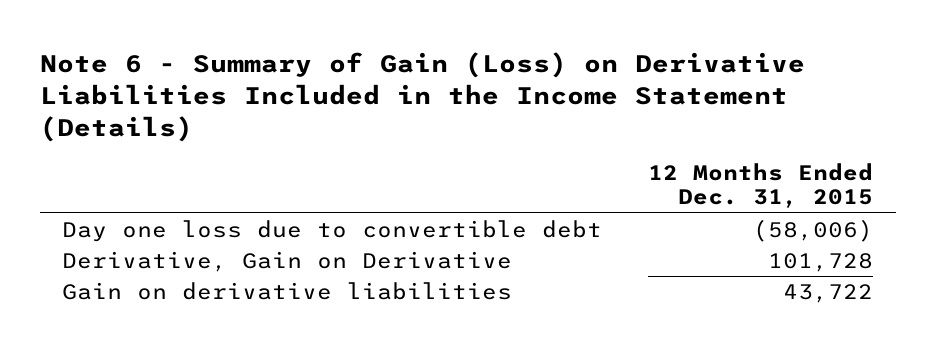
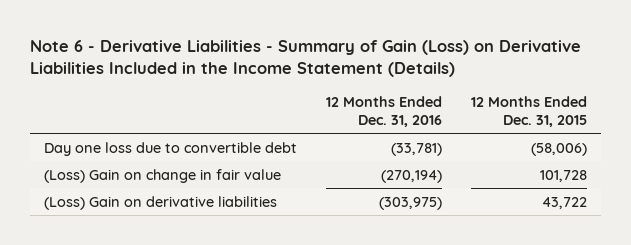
[39,51,805,143] Note 6 - Summary of Gain (Loss) on Derivative Liabilities Included in the Income Statement (Details) -> [29,40,581,78] Note 6 - Derivative Liabilities - Summary of Gain (Loss) on Derivative Liabilities Included in the Income Statement (Details)
none -> [325,96,442,127] 12 Months Ended Dec. 31, 2016
[62,250,513,272] Derivative, Gain on Derivative -> [44,168,282,183] (Loss) Gain on change in fair value
[62,281,513,300] Gain on derivative liabilities -> [44,195,278,210] (Loss) Gain on derivative liabilities

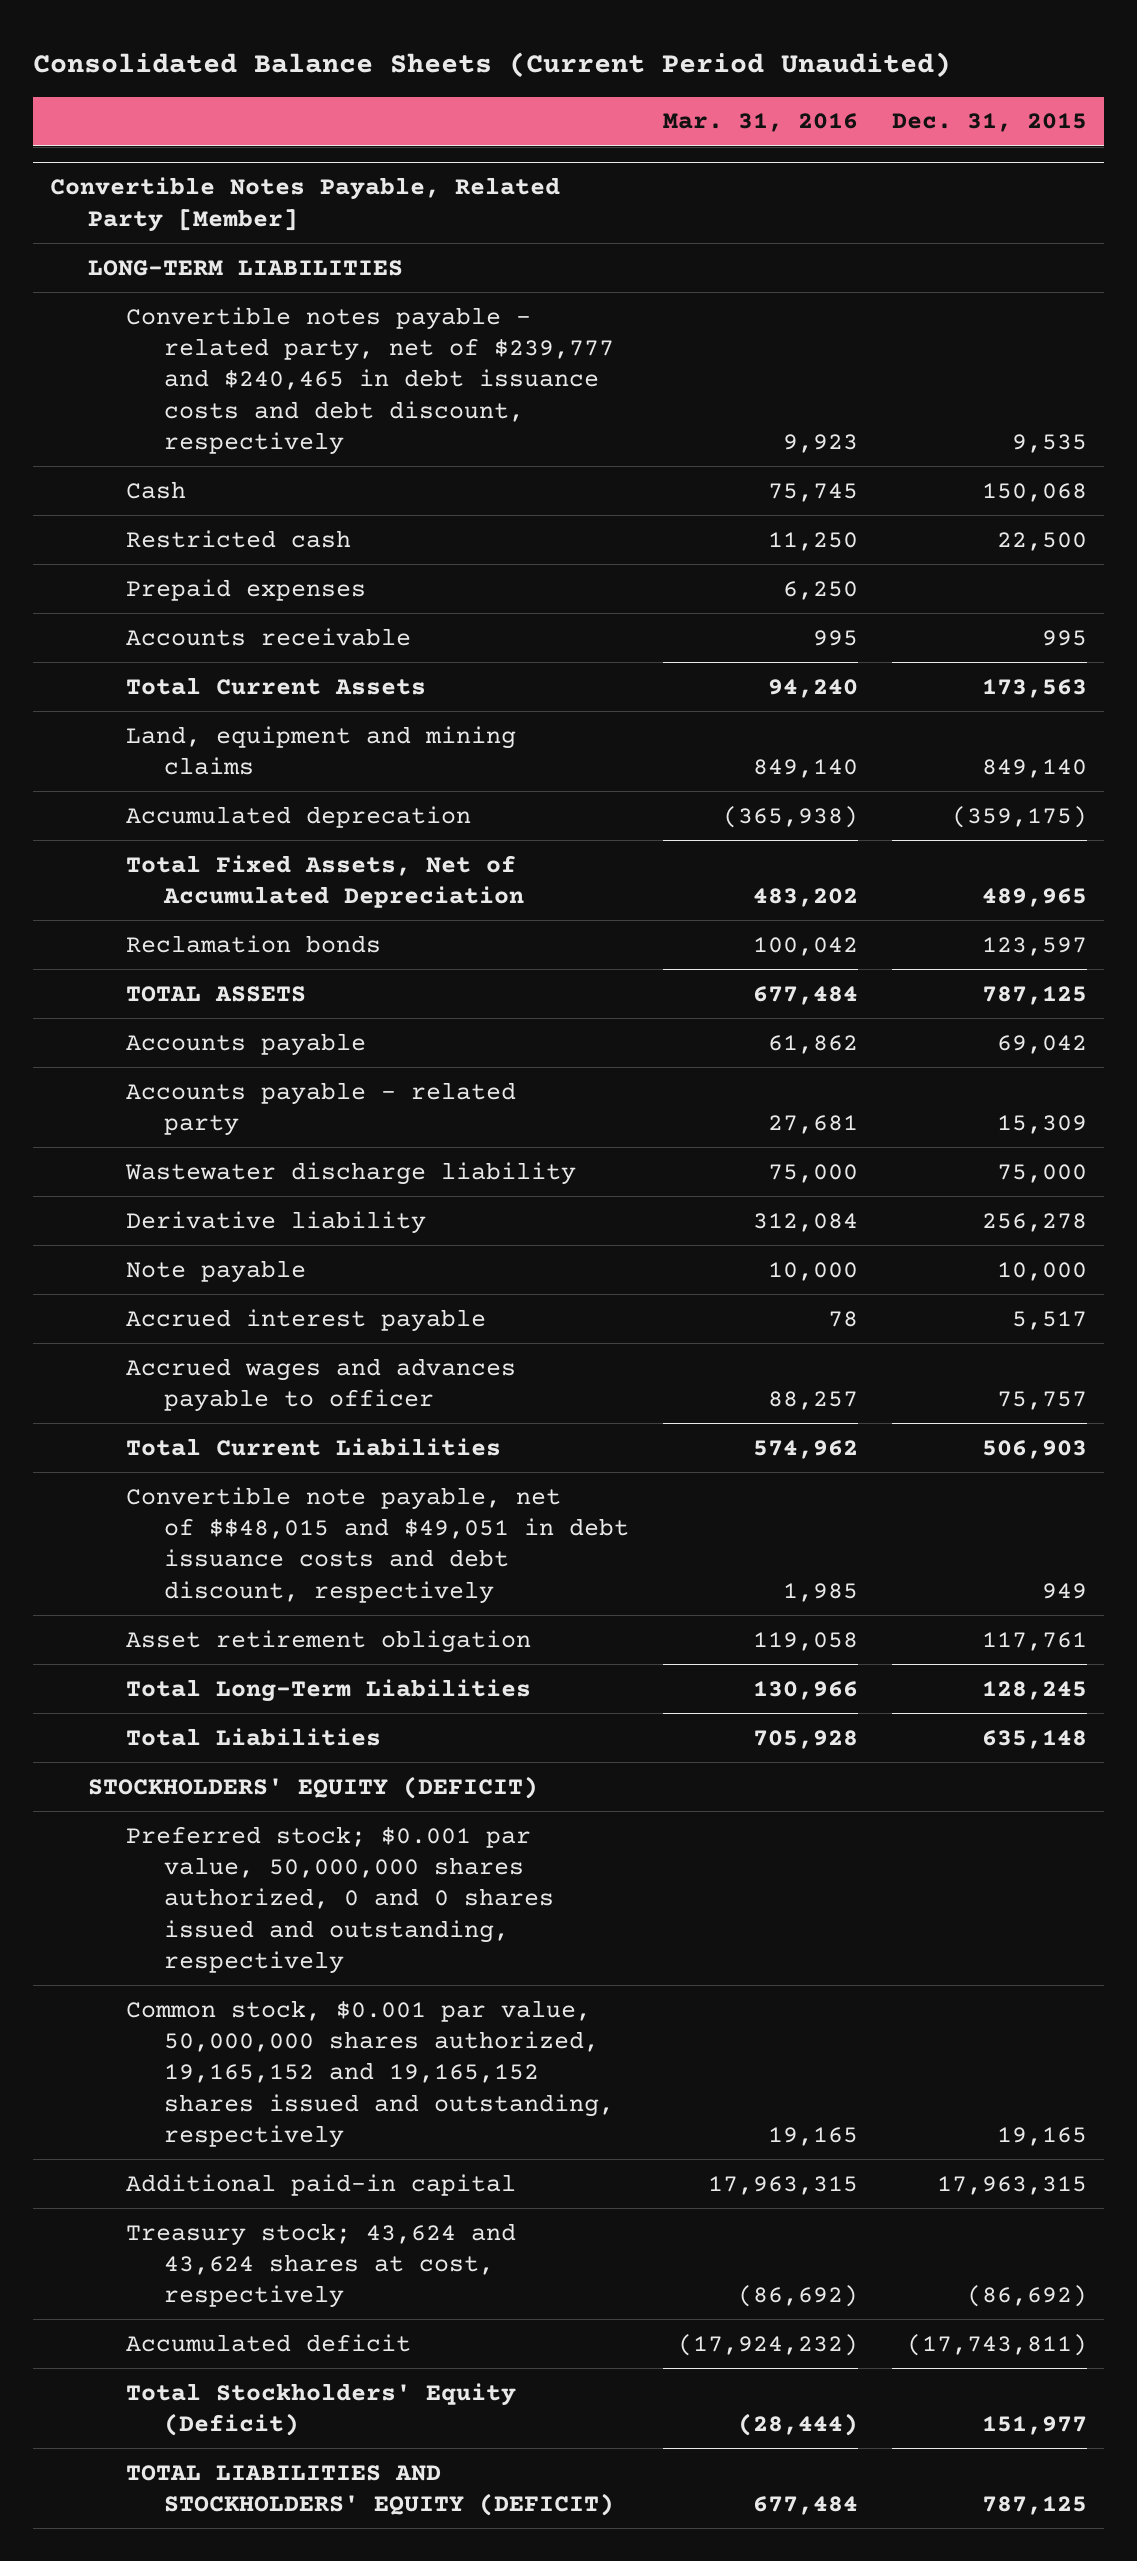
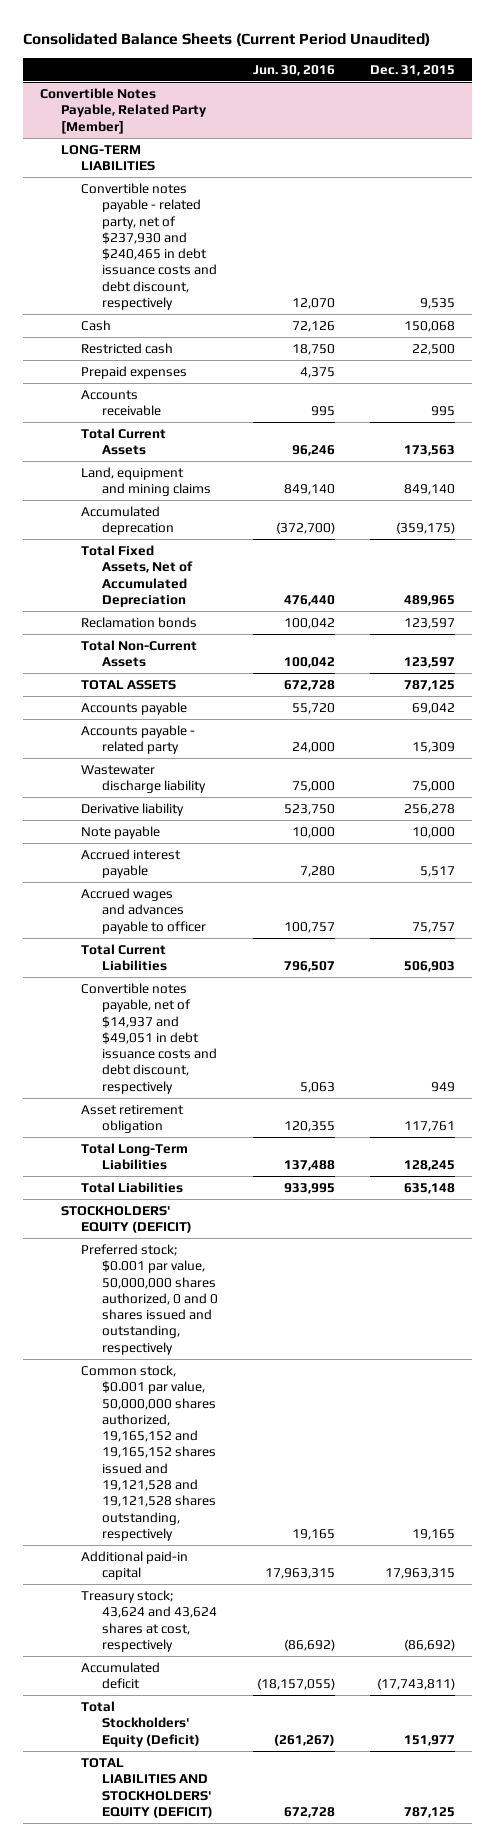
[662,113,858,133] Mar. 31, 2016 -> none
none -> [252,64,335,76] Jun. 30, 2016
[125,306,614,455] Convertible notes payable - related party, net of $239,777 and $240,465 in debt issuance costs and debt discount, respectively -> [81,182,217,311] Convertible notes payable - related party, net of $237,930 and $240,465 in debt issuance costs and debt discount, respectively
none -> [81,639,198,668] Total Non-Current Assets
[125,1486,629,1604] Convertible note payable, net of $$48,015 and $49,051 in debt issuance costs and debt discount, respectively -> [81,982,217,1094] Convertible notes payable, net of $14,937 and $49,051 in debt issuance costs and debt discount, respectively
[125,1999,614,2148] Common stock, $0.001 par value, 50,000,000 shares authorized, 19,165,152 and 19,165,152 shares issued and outstanding, respectively -> [81,1364,216,1541] Common stock, $0.001 par value, 50,000,000 shares authorized, 19,165,152 and 19,165,152 shares issued and 19,121,528 and 19,121,528 shares outstanding, respectively

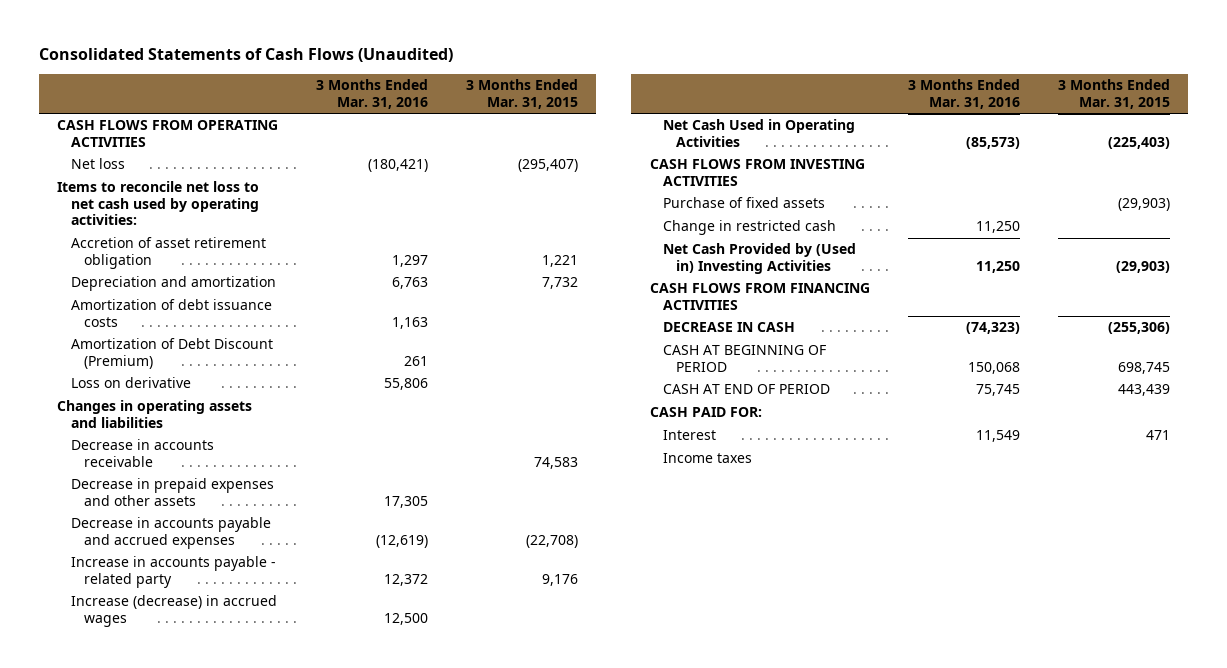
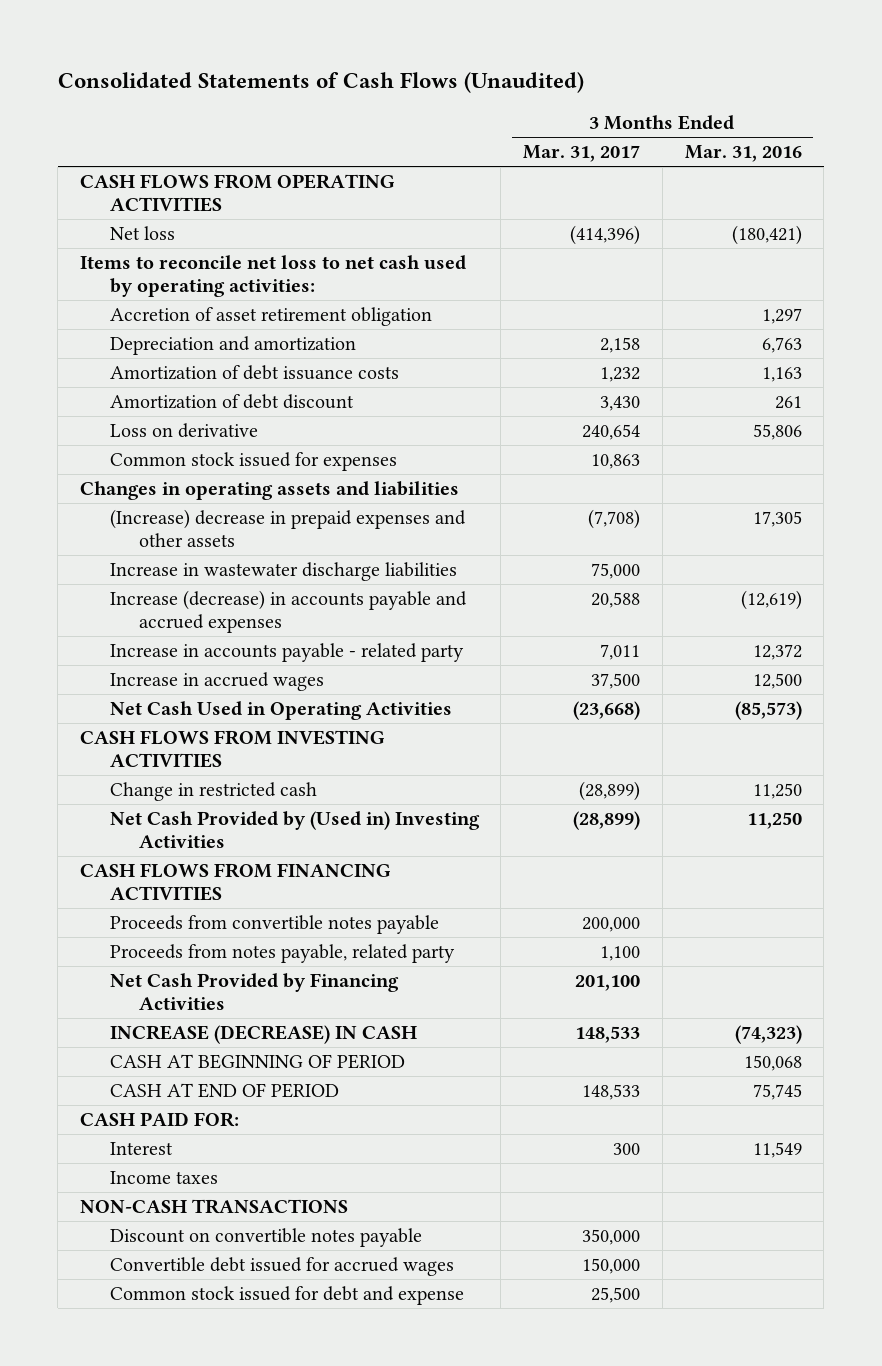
[465,79,578,109] 3 Months Ended Mar. 31, 2015 -> none
none -> [523,145,641,163] Mar. 31, 2017
[70,338,273,369] Amortization of Debt Discount (Premium) -> [109,393,354,409] Amortization of debt discount
none -> [109,451,397,471] Common stock issued for expenses
[70,439,214,467] Decrease in accounts receivable -> none
[70,478,274,506] Decrease in prepaid expenses and other assets -> [109,508,466,548] (Increase) decrease in prepaid expenses and other assets
none -> [109,561,457,581] Increase in wastewater discharge liabilities
[70,517,271,549] Decrease in accounts payable and accrued expenses -> [109,589,467,634] Increase (decrease) in accounts payable and accrued expenses
[70,595,277,627] Increase (decrease) in accrued wages -> [109,671,324,691] Increase in accrued wages
[662,197,825,209] Purchase of fixed assets -> none
none -> [109,914,439,934] Proceeds from convertible notes payable
none -> [109,943,455,963] Proceeds from notes payable, related party
none -> [109,972,399,1011] Net Cash Provided by Financing Activities
[662,322,795,333] DECREASE IN CASH -> [109,1024,417,1044] INCREASE (DECREASE) IN CASH
none -> [79,1198,348,1214] NON-CASH TRANSACTIONS
none -> [109,1227,422,1247] Discount on convertible notes payable
none -> [109,1256,454,1276] Convertible debt issued for accrued wages
none -> [109,1285,464,1305] Common stock issued for debt and expense

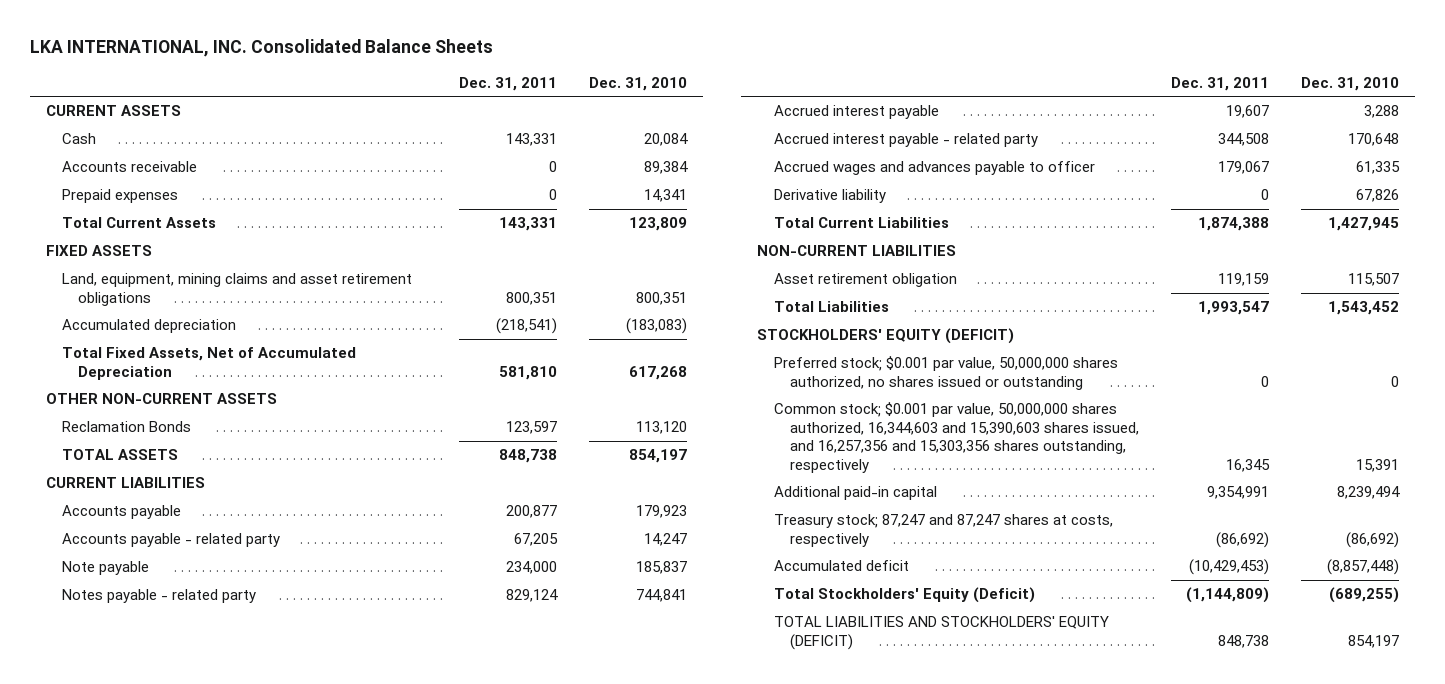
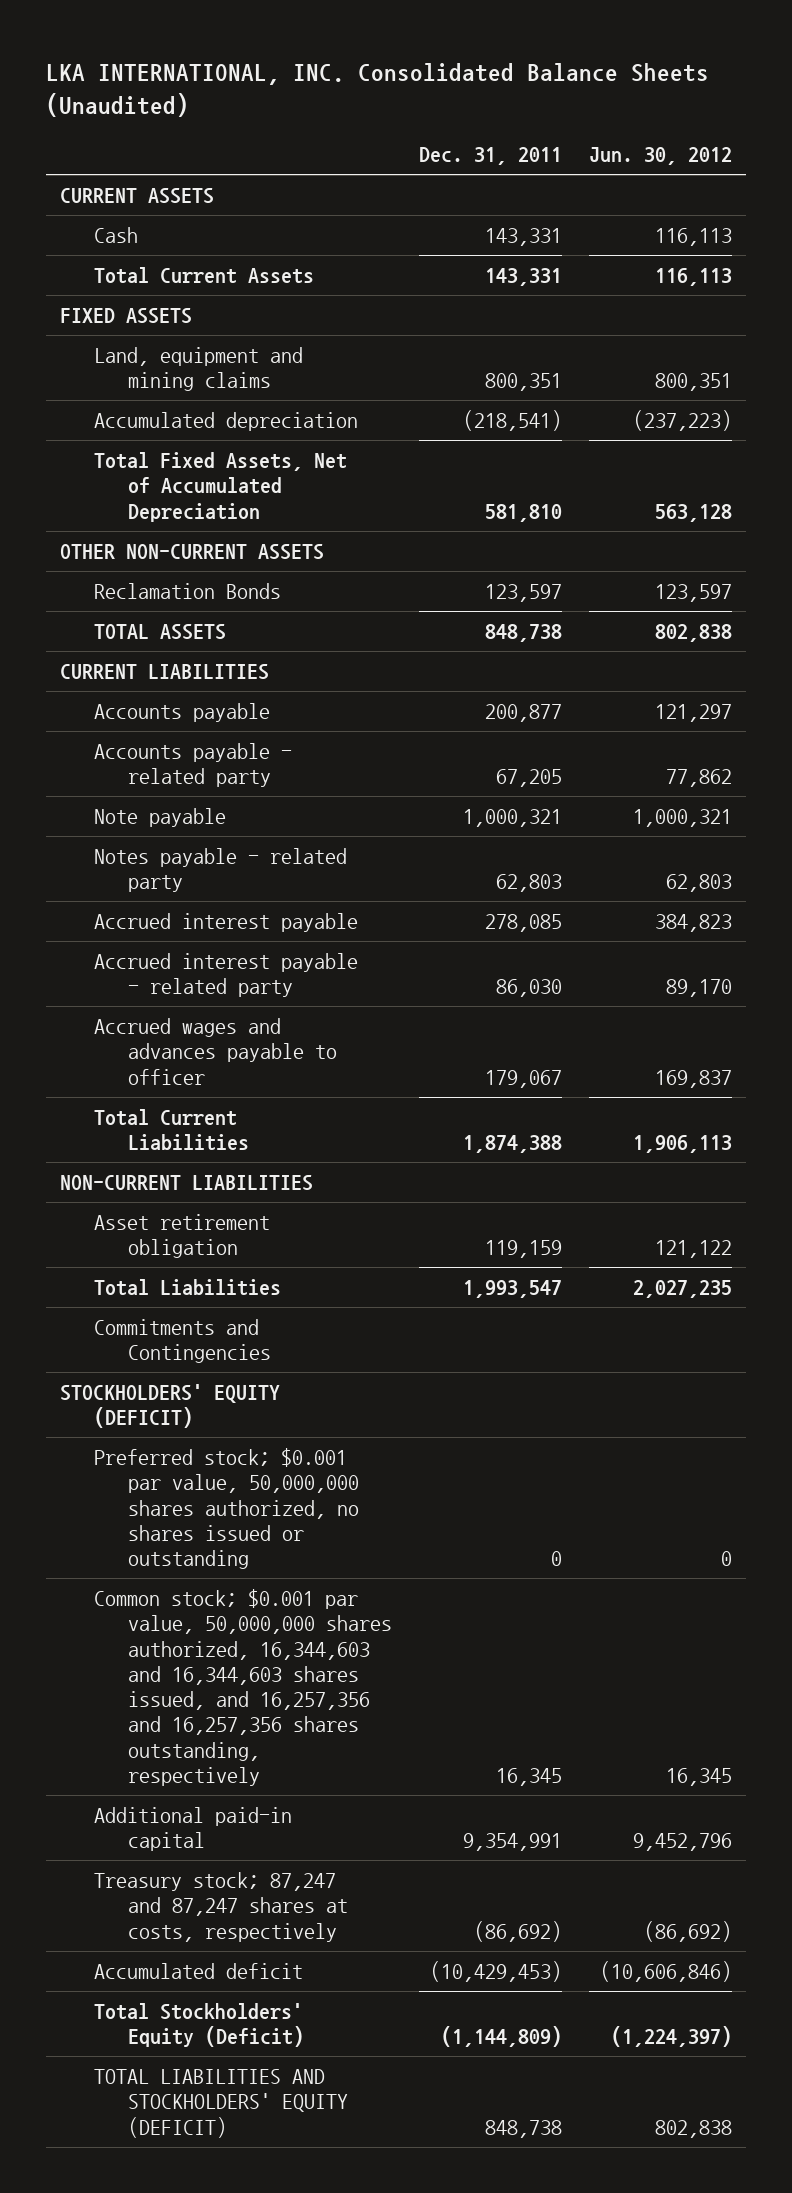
[29,39,493,58] LKA INTERNATIONAL, INC. Consolidated Balance Sheets -> [46,62,710,117] LKA INTERNATIONAL, INC. Consolidated Balance Sheets (Unaudited)
[589,76,688,91] Dec. 31, 2010 -> none
none -> [589,146,733,165] Jun. 30, 2012
[61,161,197,173] Accounts receivable -> none
[61,189,178,204] Prepaid expenses -> none
[61,273,412,306] Land, equipment, mining claims and asset retirement obligations -> [94,346,304,392] Land, equipment and mining claims
[506,561,558,575] 234,000 -> [463,808,563,827] 1,000,321
[506,589,559,603] 829,124 -> [496,874,563,893] 62,803
[1225,105,1269,119] 19,607 -> [485,913,563,932] 278,085
[1217,133,1269,147] 344,508 -> [496,979,563,998] 86,030
[773,189,886,204] Derivative liability -> none
none -> [94,1318,272,1364] Commitments and Contingencies
[773,402,1139,474] Common stock; $0.001 par value, 50,000,000 shares authorized, 16,344,603 and 15,390,603 shares issued, and 16,257,356 and 15,303,356 shares outstanding, respectively -> [94,1588,393,1787] Common stock; $0.001 par value, 50,000,000 shares authorized, 16,344,603 and 16,344,603 shares issued, and 16,257,356 and 16,257,356 shares outstanding, respectively

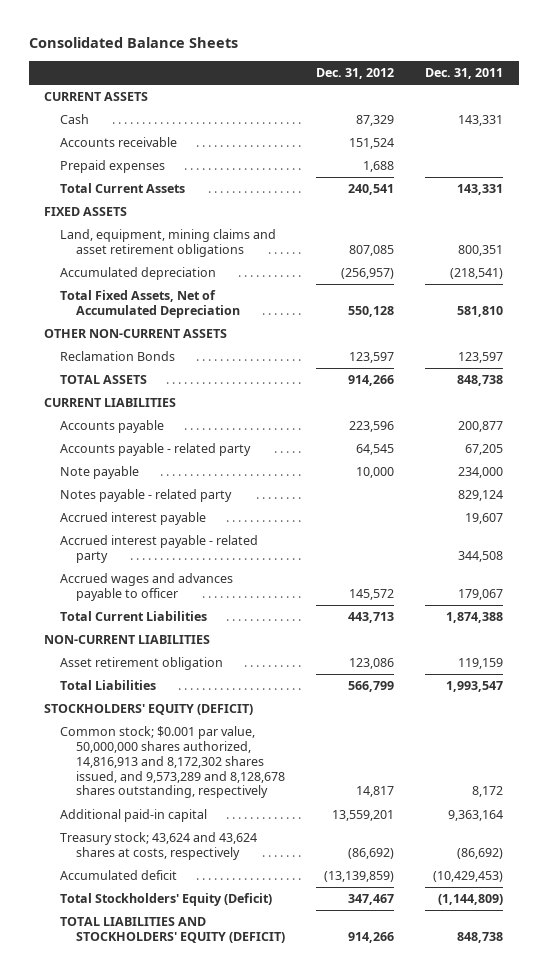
[46,62,710,117] LKA INTERNATIONAL, INC. Consolidated Balance Sheets (Unaudited) -> [28,37,238,49] Consolidated Balance Sheets
[589,146,733,165] Jun. 30, 2012 -> none
none -> [316,68,395,80] Dec. 31, 2012
none -> [60,137,178,148] Accounts receivable
none -> [60,160,166,174] Prepaid expenses
[94,346,304,392] Land, equipment and mining claims -> [60,229,277,257] Land, equipment, mining claims and asset retirement obligations
[463,808,563,827] 1,000,321 -> [458,467,504,479] 234,000
[496,874,563,893] 62,803 -> [458,490,504,502] 829,124
[485,913,563,932] 278,085 -> [465,513,504,525] 19,607
[496,979,563,998] 86,030 -> [458,550,504,562] 344,508
[94,1318,272,1364] Commitments and Contingencies -> none
[94,1447,360,1570] Preferred stock; $0.001 par value, 50,000,000 shares authorized, no shares issued or outstanding -> none
[94,1588,393,1787] Common stock; $0.001 par value, 50,000,000 shares authorized, 16,344,603 and 16,344,603 shares issued, and 16,257,356 and 16,257,356 shares outstanding, respectively -> [60,726,286,799] Common stock; $0.001 par value, 50,000,000 shares authorized, 14,816,913 and 8,172,302 shares issued, and 9,573,289 and 8,128,678 shares outstanding, respectively
[496,1768,563,1787] 16,345 -> [472,786,504,798] 8,172
[463,1833,563,1852] 9,354,991 -> [448,810,504,822] 9,363,164
[94,1871,349,1942] Treasury stock; 87,247 and 87,247 shares at costs, respectively -> [60,832,258,860] Treasury stock; 43,624 and 43,624 shares at costs, respectively

